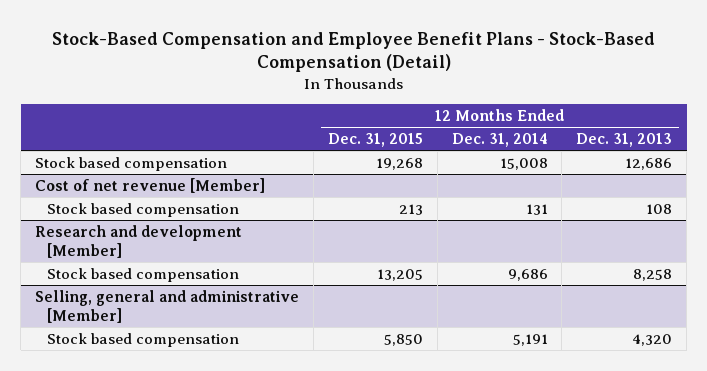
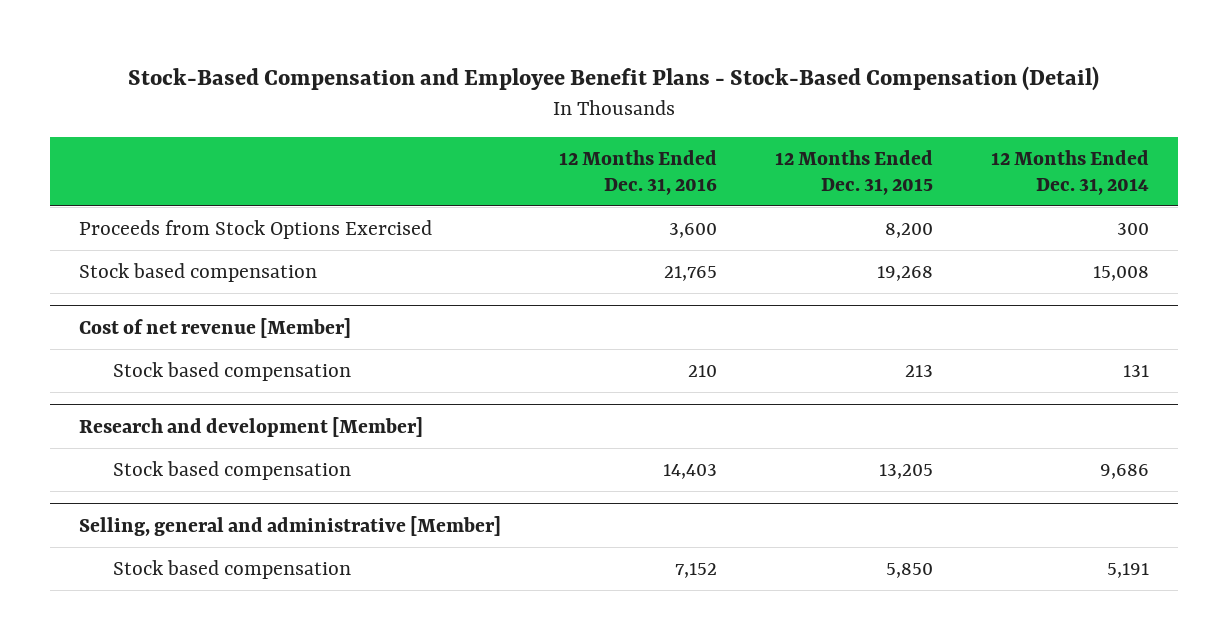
[576,132,673,147] Dec. 31, 2013 -> none
none -> [558,149,717,195] 12 Months Ended Dec. 31, 2016
none -> [78,219,432,239] Proceeds from Stock Options Exercised

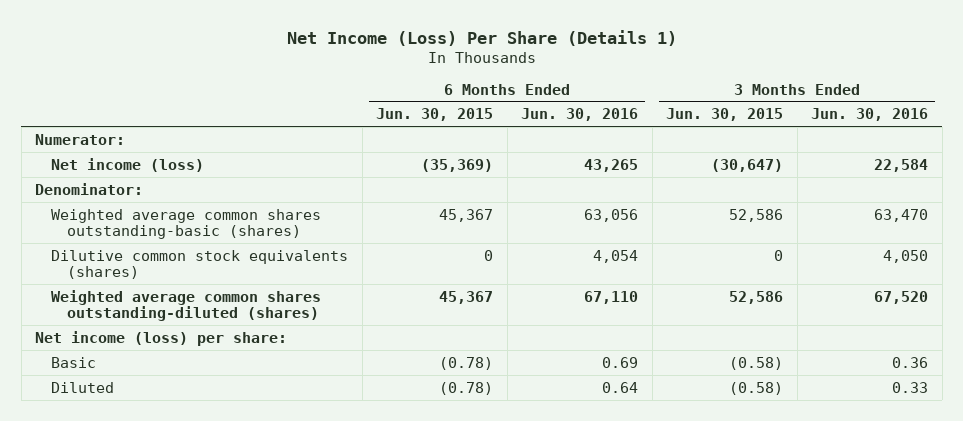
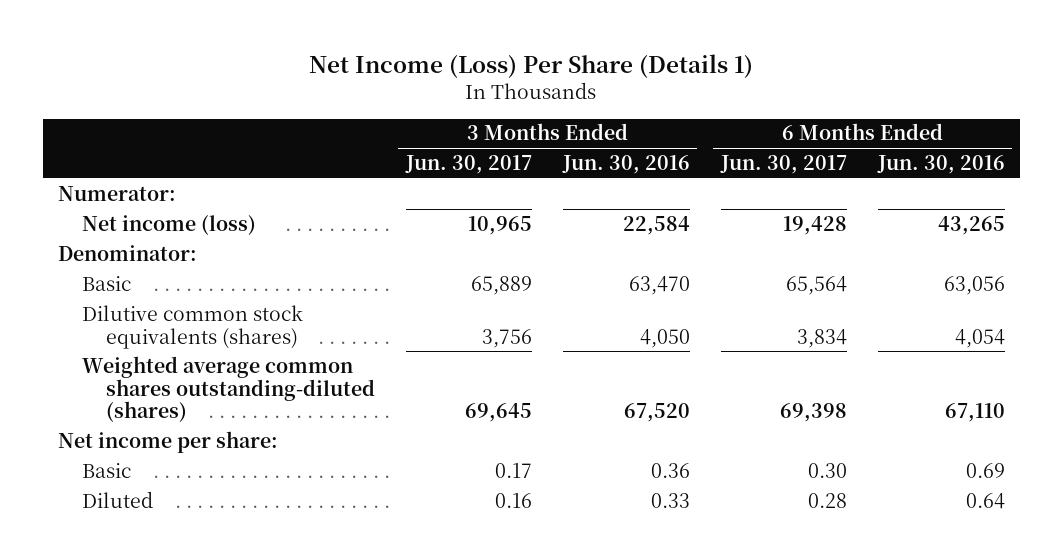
[376,108,494,122] Jun. 30, 2015 -> none
[666,108,784,122] Jun. 30, 2015 -> none
none -> [404,155,532,175] Jun. 30, 2017
none -> [719,155,847,175] Jun. 30, 2017
[51,208,322,240] Weighted average common shares outstanding-basic (shares) -> [81,275,131,291] Basic
[35,330,288,346] Net income (loss) per share: -> [58,430,279,453] Net income per share:

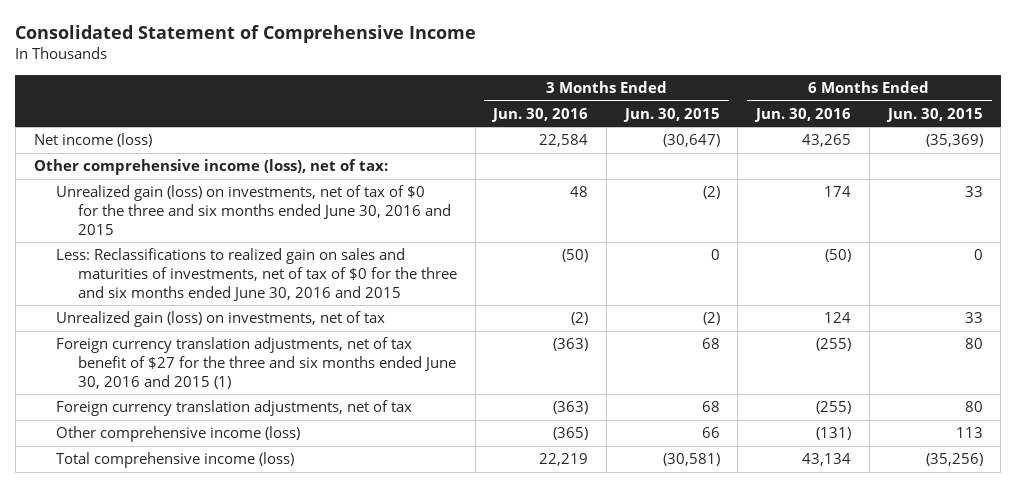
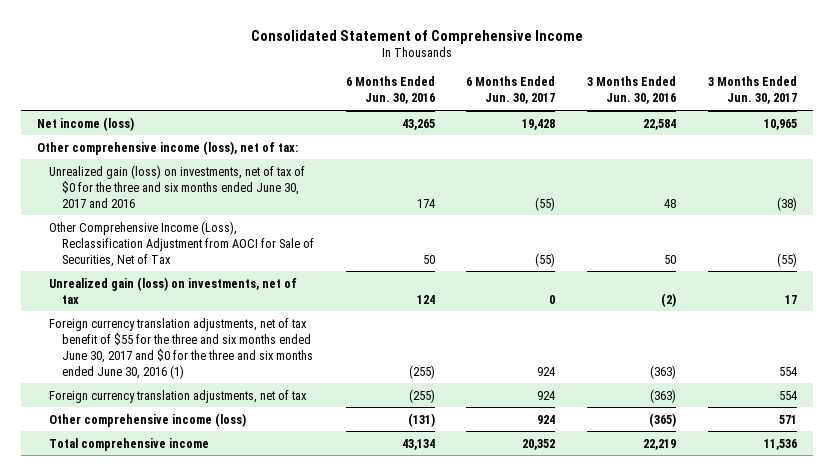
[622,107,720,122] Jun. 30, 2015 -> none
[885,107,983,122] Jun. 30, 2015 -> none
none -> [466,76,556,105] 6 Months Ended Jun. 30, 2017
none -> [707,76,797,105] 3 Months Ended Jun. 30, 2017
[55,248,458,301] Less: Reclassifications to realized gain on sales and maturities of investments, net of tax of $0 for the three and six months ended June 30, 2016 and 2015 -> none
[55,185,452,235] Unrealized gain (loss) on investments, net of tax of $0 for the three and six months ended June 30, 2016 and 2015 -> [49,164,306,208] Unrealized gain (loss) on investments, net of tax of $0 for the three and six months ended June 30, 2017 and 2016
none -> [49,220,314,267] Other Comprehensive Income (Loss), Reclassification Adjustment from AOCI for Sale of Securities, Net of Tax
[55,337,457,389] Foreign currency translation adjustments, net of tax benefit of $27 for the three and six months ended June 30, 2016 and 2015 (1) -> [49,317,313,379] Foreign currency translation adjustments, net of tax benefit of $55 for the three and six months ended June 30, 2017 and $0 for the three and six months ended June 30, 2016 (1)
[55,452,294,469] Total comprehensive income (loss) -> [49,437,210,451] Total comprehensive income

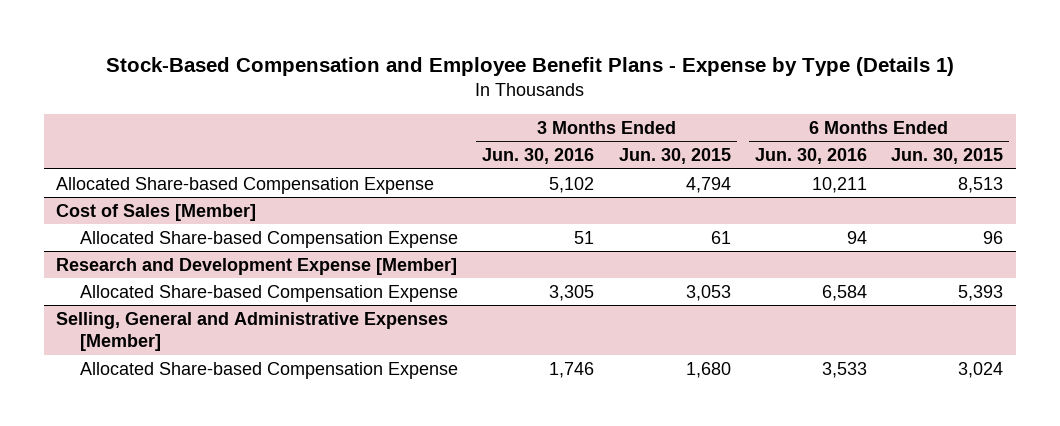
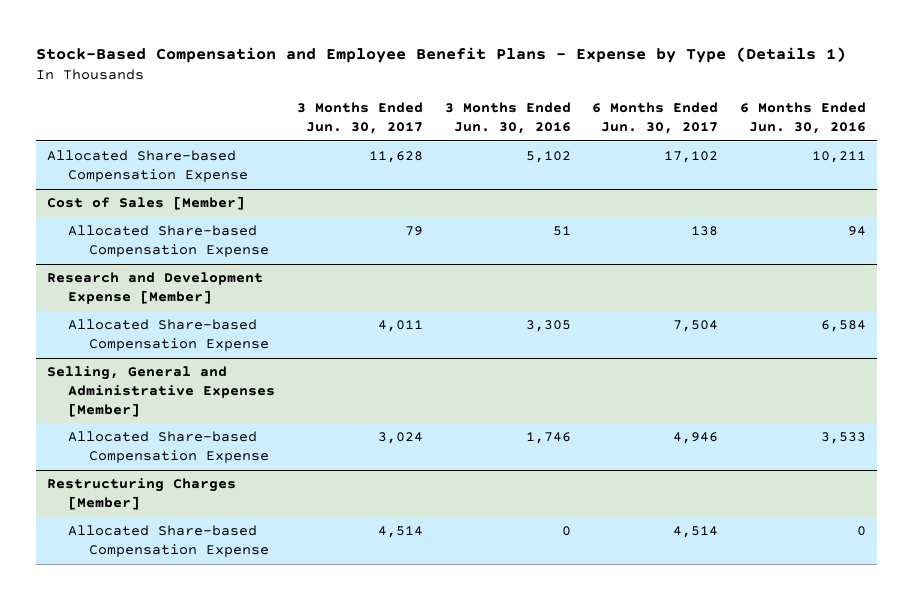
[618,148,731,165] Jun. 30, 2015 -> none
[891,148,1004,165] Jun. 30, 2015 -> none
none -> [296,102,423,135] 3 Months Ended Jun. 30, 2017
none -> [592,102,719,135] 6 Months Ended Jun. 30, 2017
none -> [47,478,237,510] Restructuring Charges [Member]
none -> [67,525,269,557] Allocated Share-based Compensation Expense

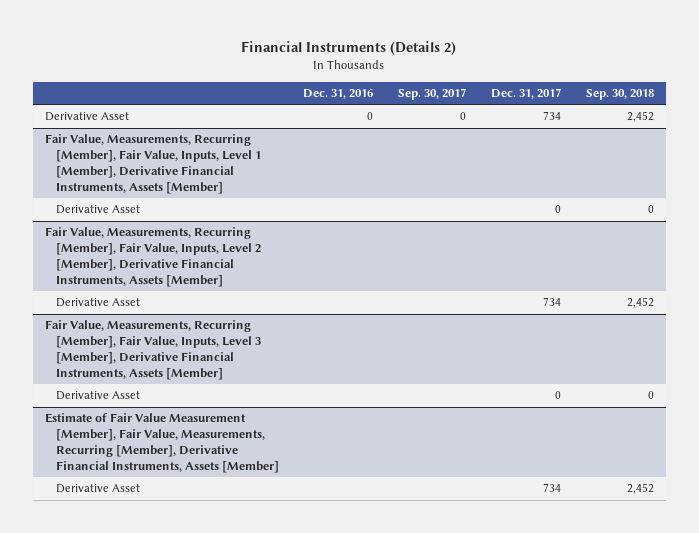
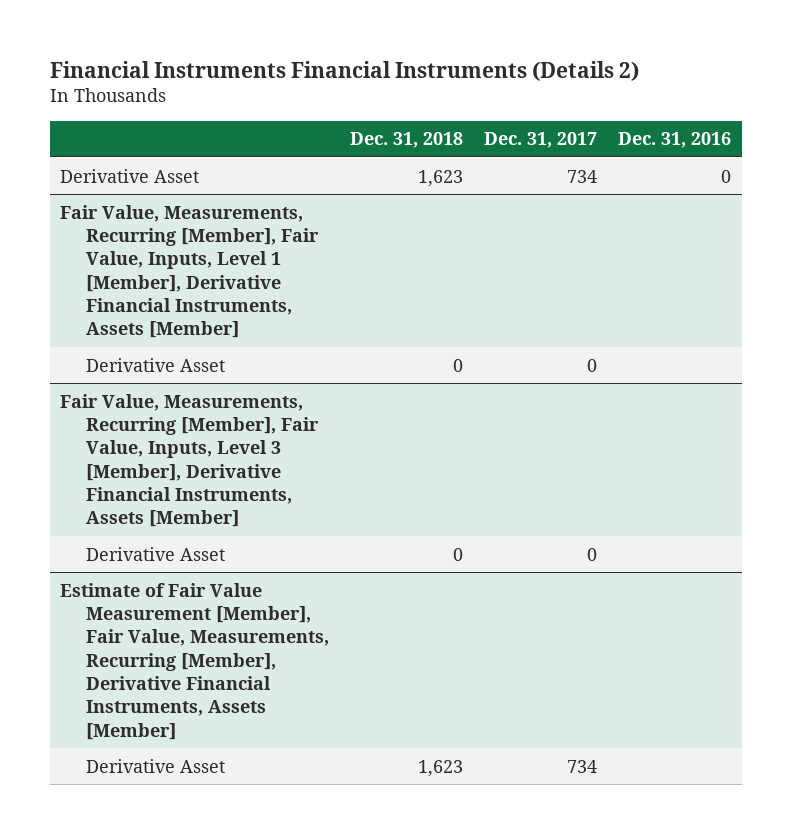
[241,41,457,56] Financial Instruments (Details 2) -> [49,60,639,81] Financial Instruments Financial Instruments (Details 2)
[398,88,467,101] Sep. 30, 2017 -> none
[585,89,654,101] Sep. 30, 2018 -> none
none -> [350,132,464,149] Dec. 31, 2018
[45,227,261,287] Fair Value, Measurements, Recurring [Member], Fair Value, Inputs, Level 2 [Member], Derivative Financial Instruments, Assets [Member] -> none
[55,298,140,308] Derivative Asset -> none

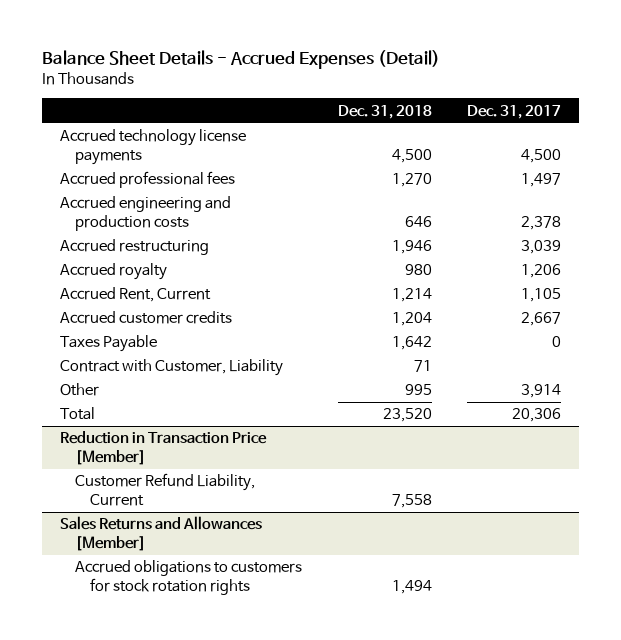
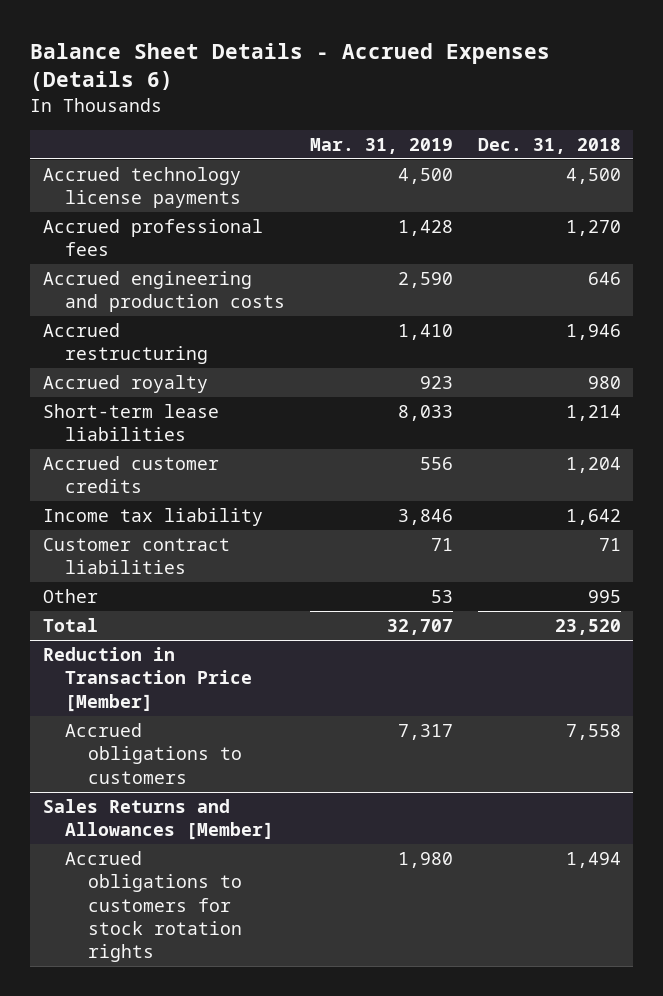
[41,50,440,70] Balance Sheet Details - Accrued Expenses (Detail) -> [30,42,551,91] Balance Sheet Details - Accrued Expenses (Details 6)
[467,104,562,119] Dec. 31, 2017 -> none
none -> [309,137,453,154] Mar. 31, 2019
[59,287,211,303] Accrued Rent, Current -> [42,404,219,442] Short-term lease liabilities
[59,335,157,353] Taxes Payable -> [42,508,263,527] Income tax liability
[59,359,283,377] Contract with Customer, Liability -> [42,538,230,575] Customer contract liabilities
[74,473,255,506] Customer Refund Liability, Current -> [65,723,242,784] Accrued obligations to customers

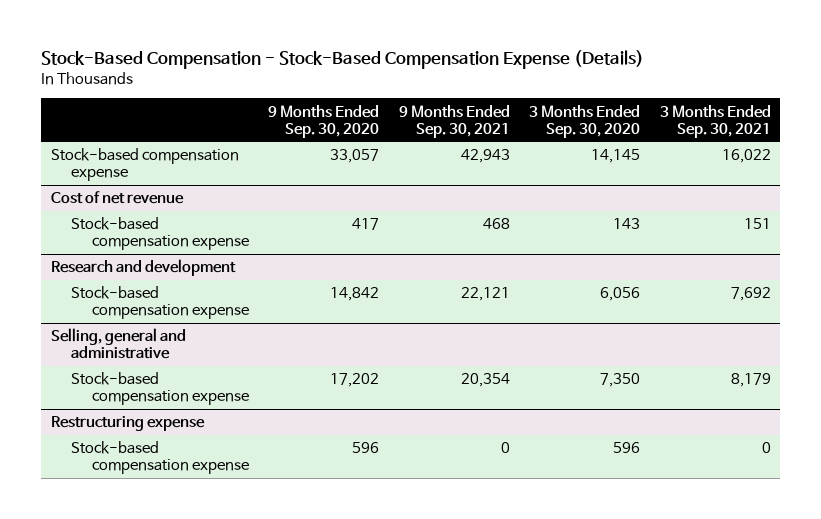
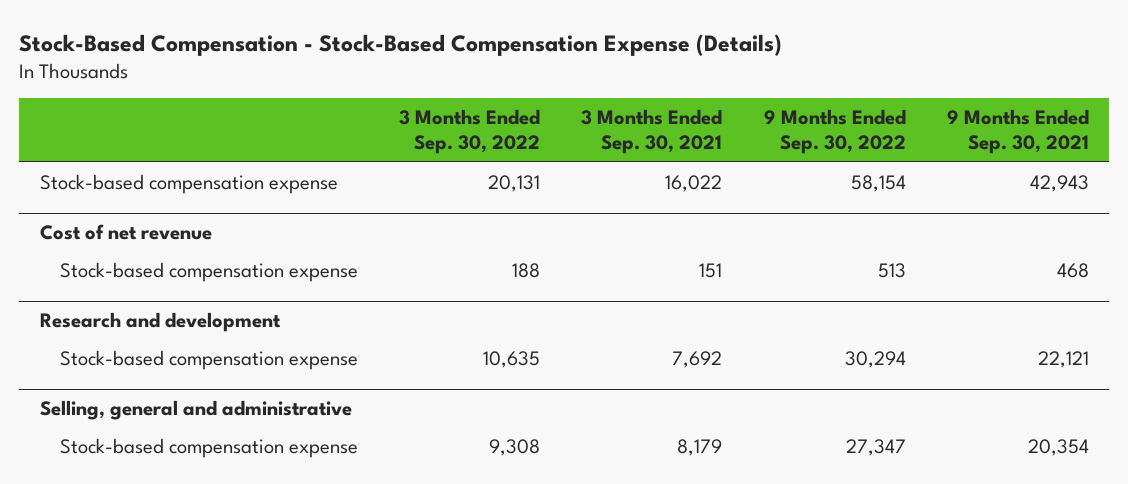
[268,104,380,138] 9 Months Ended Sep. 30, 2020 -> none
[529,104,641,138] 3 Months Ended Sep. 30, 2020 -> none
none -> [399,109,541,155] 3 Months Ended Sep. 30, 2022
none -> [763,109,906,155] 9 Months Ended Sep. 30, 2022
[50,416,205,432] Restructuring expense -> none
[71,441,249,475] Stock-based compensation expense -> none

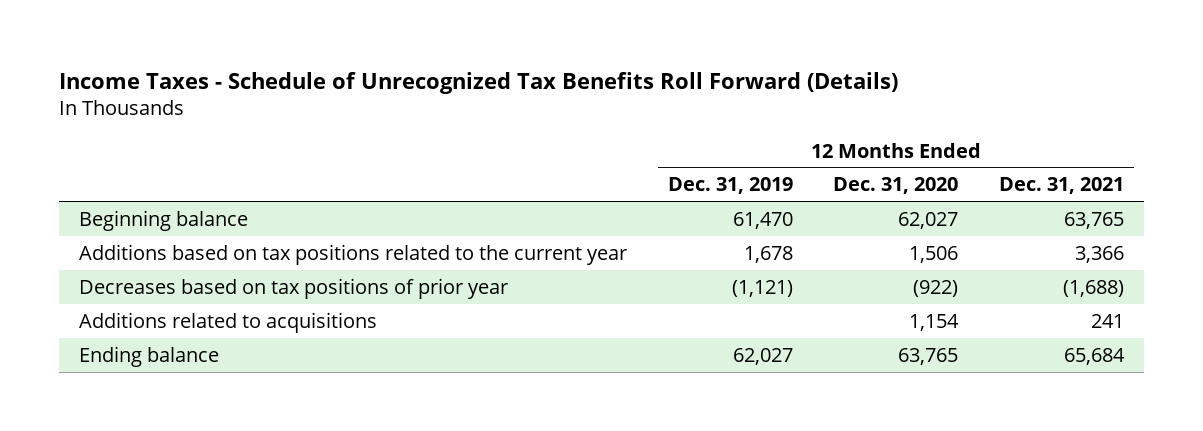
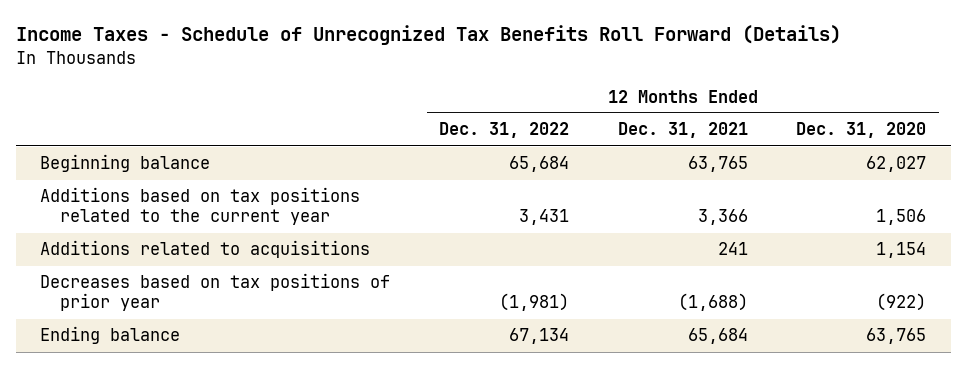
[667,177,793,195] Dec. 31, 2019 -> none
none -> [438,122,569,139] Dec. 31, 2022
[79,277,509,299] Decreases based on tax positions of prior year -> [39,273,390,312] Decreases based on tax positions of prior year

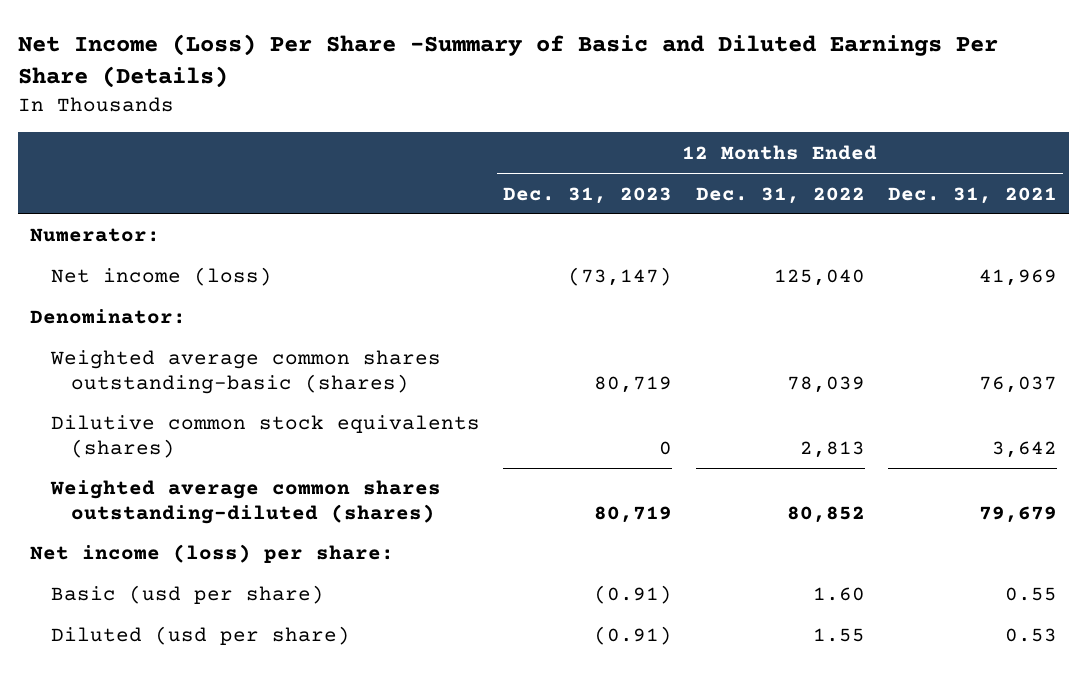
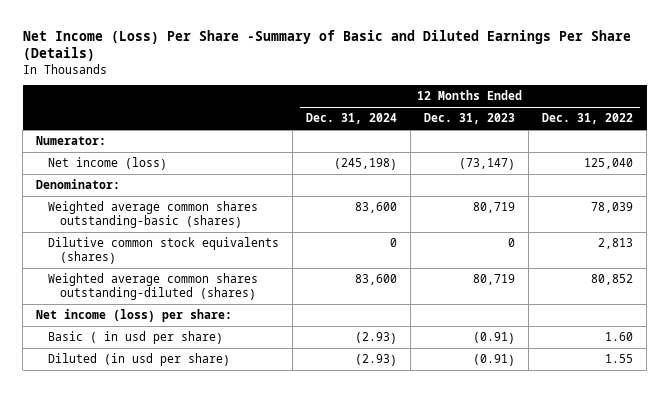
[887,186,1057,204] Dec. 31, 2021 -> none
none -> [306,113,398,125] Dec. 31, 2024
[50,585,324,605] Basic (usd per share) -> [48,331,224,345] Basic ( in usd per share)
[50,626,350,646] Diluted (usd per share) -> [48,353,231,367] Diluted (in usd per share)

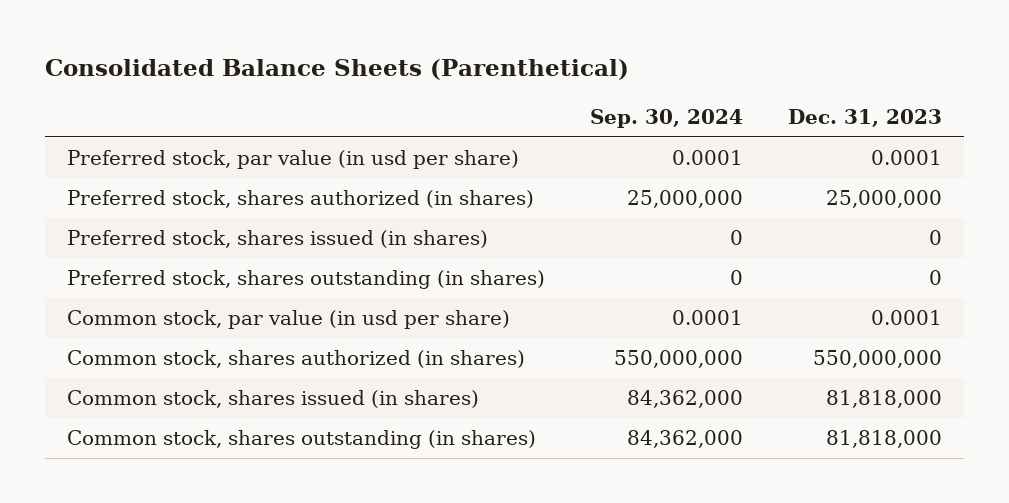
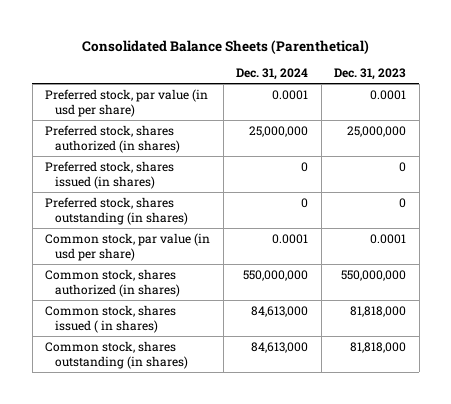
[590,109,744,129] Sep. 30, 2024 -> none
none -> [236,68,309,81] Dec. 31, 2024
[67,390,480,409] Common stock, shares issued (in shares) -> [45,304,177,333] Common stock, shares issued ( in shares)

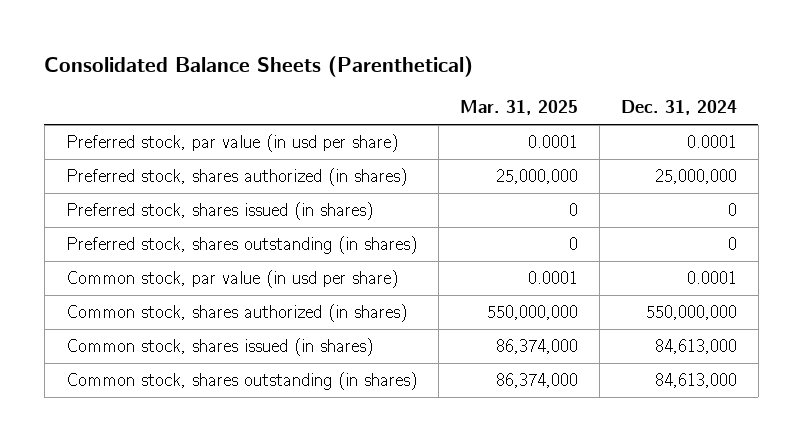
[334,68,407,81] Dec. 31, 2023 -> none
none -> [459,100,578,116] Mar. 31, 2025
[45,304,177,333] Common stock, shares issued ( in shares) -> [65,338,373,357] Common stock, shares issued (in shares)

